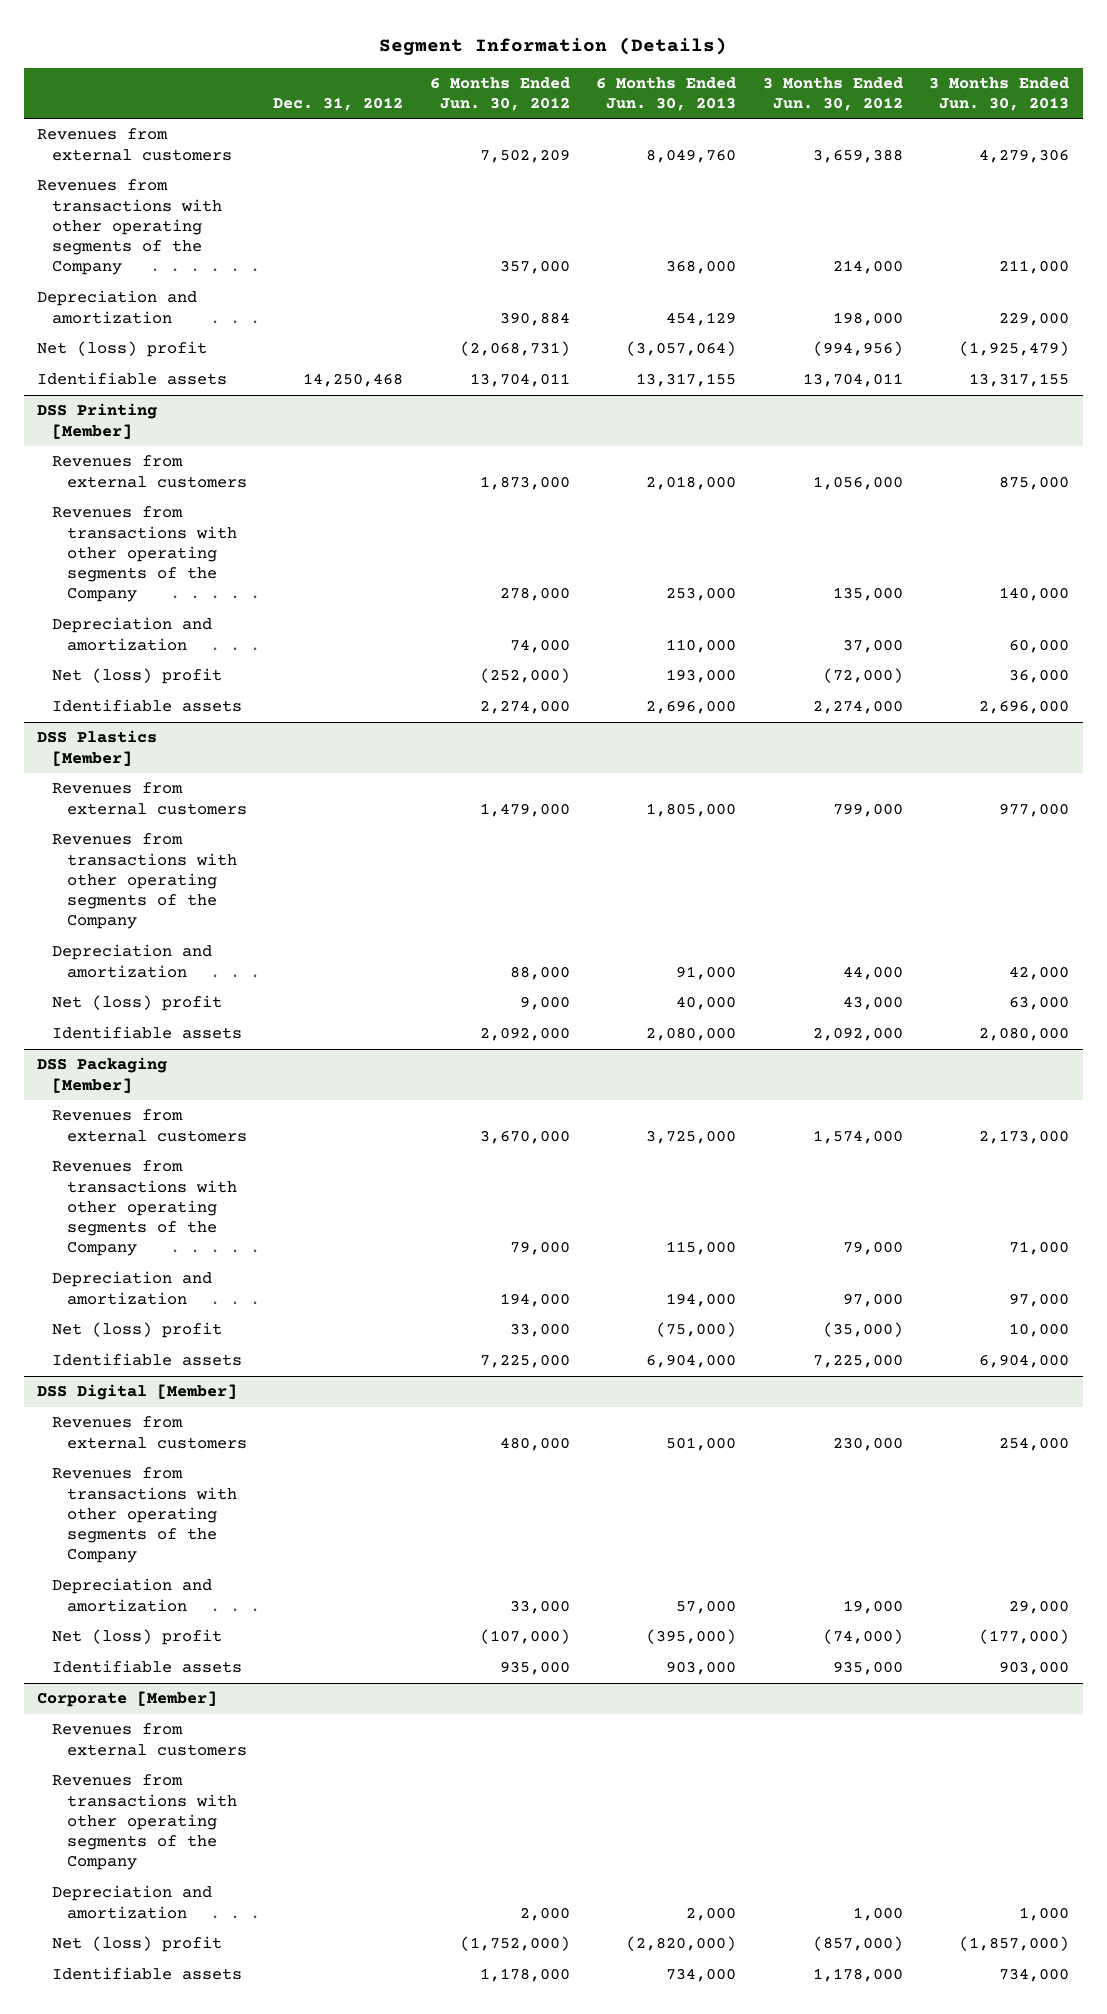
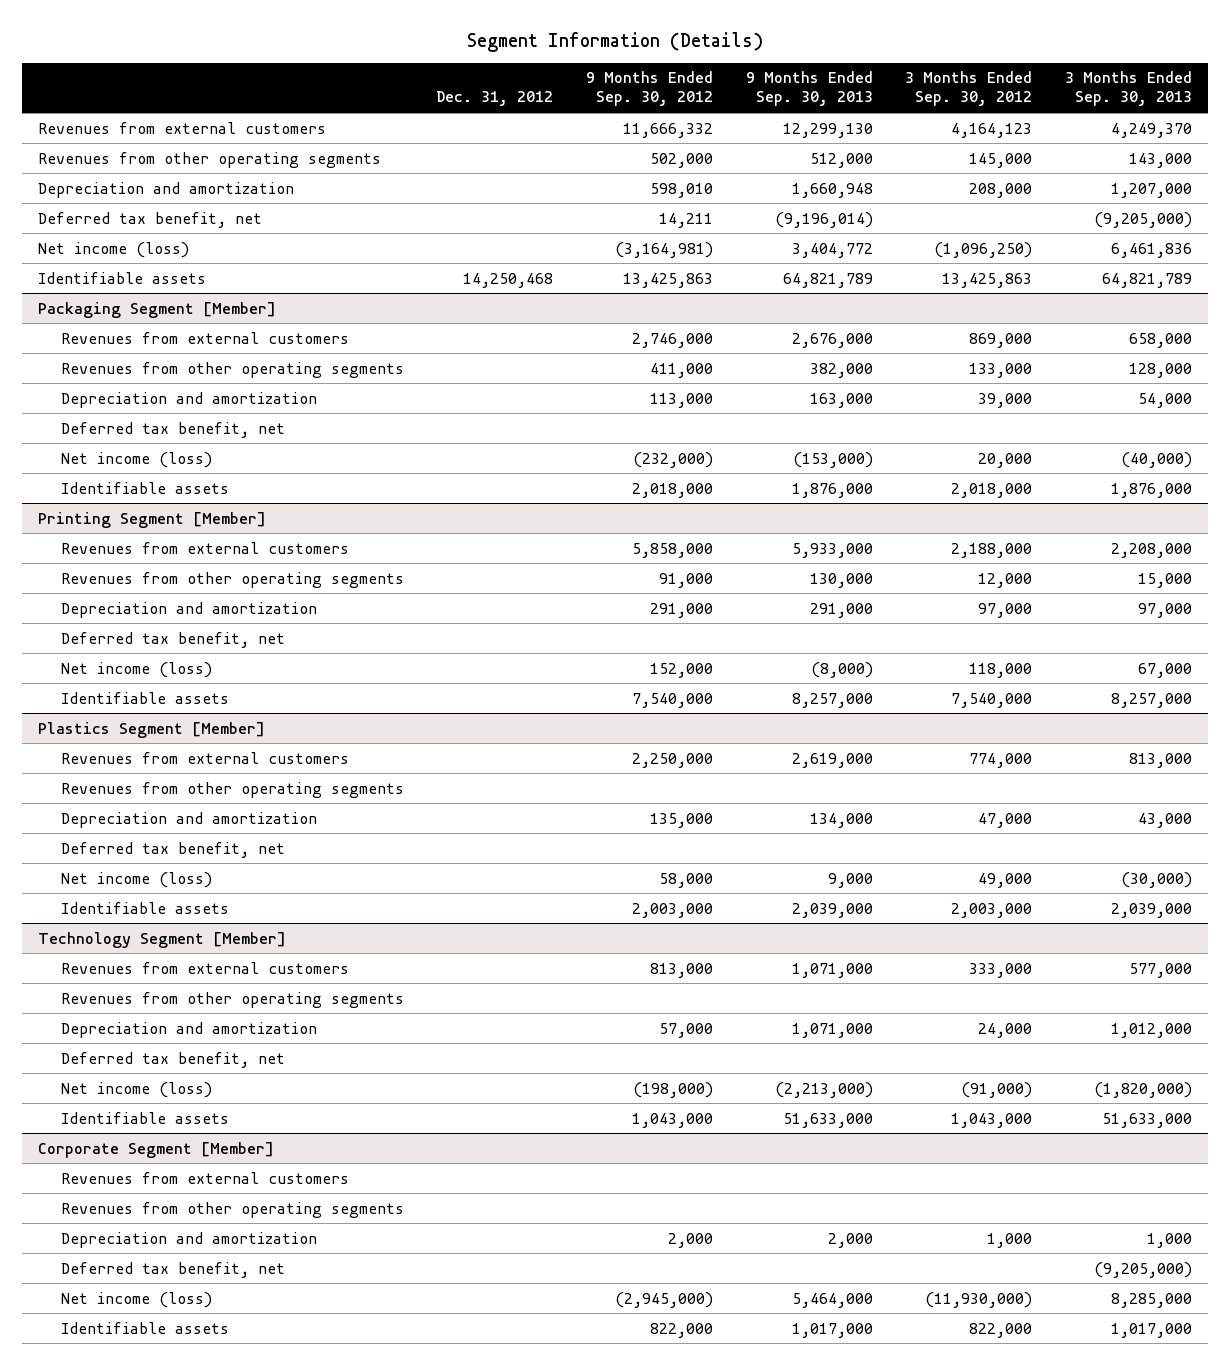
[429,76,570,112] 6 Months Ended Jun. 30, 2012 -> none
[596,76,737,112] 6 Months Ended Jun. 30, 2013 -> none
[762,76,903,112] 3 Months Ended Jun. 30, 2012 -> none
[929,76,1070,112] 3 Months Ended Jun. 30, 2013 -> none
none -> [586,71,714,107] 9 Months Ended Sep. 30, 2012
none -> [745,71,873,107] 9 Months Ended Sep. 30, 2013
none -> [905,71,1033,107] 3 Months Ended Sep. 30, 2012
none -> [1064,71,1192,107] 3 Months Ended Sep. 30, 2013
[37,179,223,276] Revenues from transactions with other operating segments of the Company -> [38,151,382,168] Revenues from other operating segments
none -> [38,211,263,228] Deferred tax benefit, net
[37,341,208,358] Net (loss) profit -> [38,241,190,258] Net income (loss)
[37,403,158,439] DSS Printing [Member] -> none
[52,455,247,488] Revenues from external customers -> none
[52,506,237,603] Revenues from transactions with other operating segments of the Company -> none
[52,617,213,651] Depreciation and amortization -> none
[52,668,223,685] Net (loss) profit -> none
[52,699,243,713] Identifiable assets -> none
[37,730,158,766] DSS Plastics [Member] -> none
[52,782,247,815] Revenues from external customers -> none
[52,833,237,930] Revenues from transactions with other operating segments of the Company -> none
[52,944,213,978] Depreciation and amortization -> none
[52,995,223,1012] Net (loss) profit -> none
[52,1026,243,1040] Identifiable assets -> none
[37,1057,168,1093] DSS Packaging [Member] -> none
[52,1109,247,1142] Revenues from external customers -> none
[52,1160,237,1257] Revenues from transactions with other operating segments of the Company -> none
[52,1271,213,1305] Depreciation and amortization -> none
[52,1322,223,1339] Net (loss) profit -> none
[52,1353,243,1367] Identifiable assets -> none
[37,1384,238,1401] DSS Digital [Member] -> none
[52,1416,247,1449] Revenues from external customers -> none
[52,1467,237,1564] Revenues from transactions with other operating segments of the Company -> none
[52,1578,213,1612] Depreciation and amortization -> none
[52,1629,223,1646] Net (loss) profit -> none
[52,1660,243,1674] Identifiable assets -> none
none -> [38,301,277,318] Packaging Segment [Member]
none -> [60,331,349,344] Revenues from external customers
none -> [60,361,404,378] Revenues from other operating segments
none -> [60,391,317,408] Depreciation and amortization
none -> [60,421,285,438] Deferred tax benefit, net
none -> [60,451,212,468] Net income (loss)
none -> [60,481,229,494] Identifiable assets
none -> [38,511,267,528] Printing Segment [Member]
none -> [60,541,349,554] Revenues from external customers
none -> [60,571,404,588] Revenues from other operating segments
none -> [60,601,317,618] Depreciation and amortization
none -> [60,631,285,648] Deferred tax benefit, net
none -> [60,661,212,678] Net income (loss)
none -> [60,691,229,704] Identifiable assets
none -> [38,721,266,738] Plastics Segment [Member]
none -> [60,751,349,764] Revenues from external customers
none -> [60,781,404,798] Revenues from other operating segments
none -> [60,811,317,828] Depreciation and amortization
none -> [60,841,285,858] Deferred tax benefit, net
none -> [60,871,212,888] Net income (loss)
none -> [60,901,229,914] Identifiable assets
none -> [38,931,287,948] Technology Segment [Member]
none -> [60,961,349,974] Revenues from external customers
none -> [60,991,404,1008] Revenues from other operating segments
none -> [60,1021,317,1038] Depreciation and amortization
none -> [60,1051,285,1068] Deferred tax benefit, net
none -> [60,1081,212,1098] Net income (loss)
none -> [60,1111,229,1124] Identifiable assets
[37,1691,218,1708] Corporate [Member] -> [38,1141,275,1158] Corporate Segment [Member]
[52,1774,237,1871] Revenues from transactions with other operating segments of the Company -> [60,1201,404,1218] Revenues from other operating segments
none -> [60,1261,285,1278] Deferred tax benefit, net
[52,1936,223,1953] Net (loss) profit -> [60,1291,212,1308] Net income (loss)

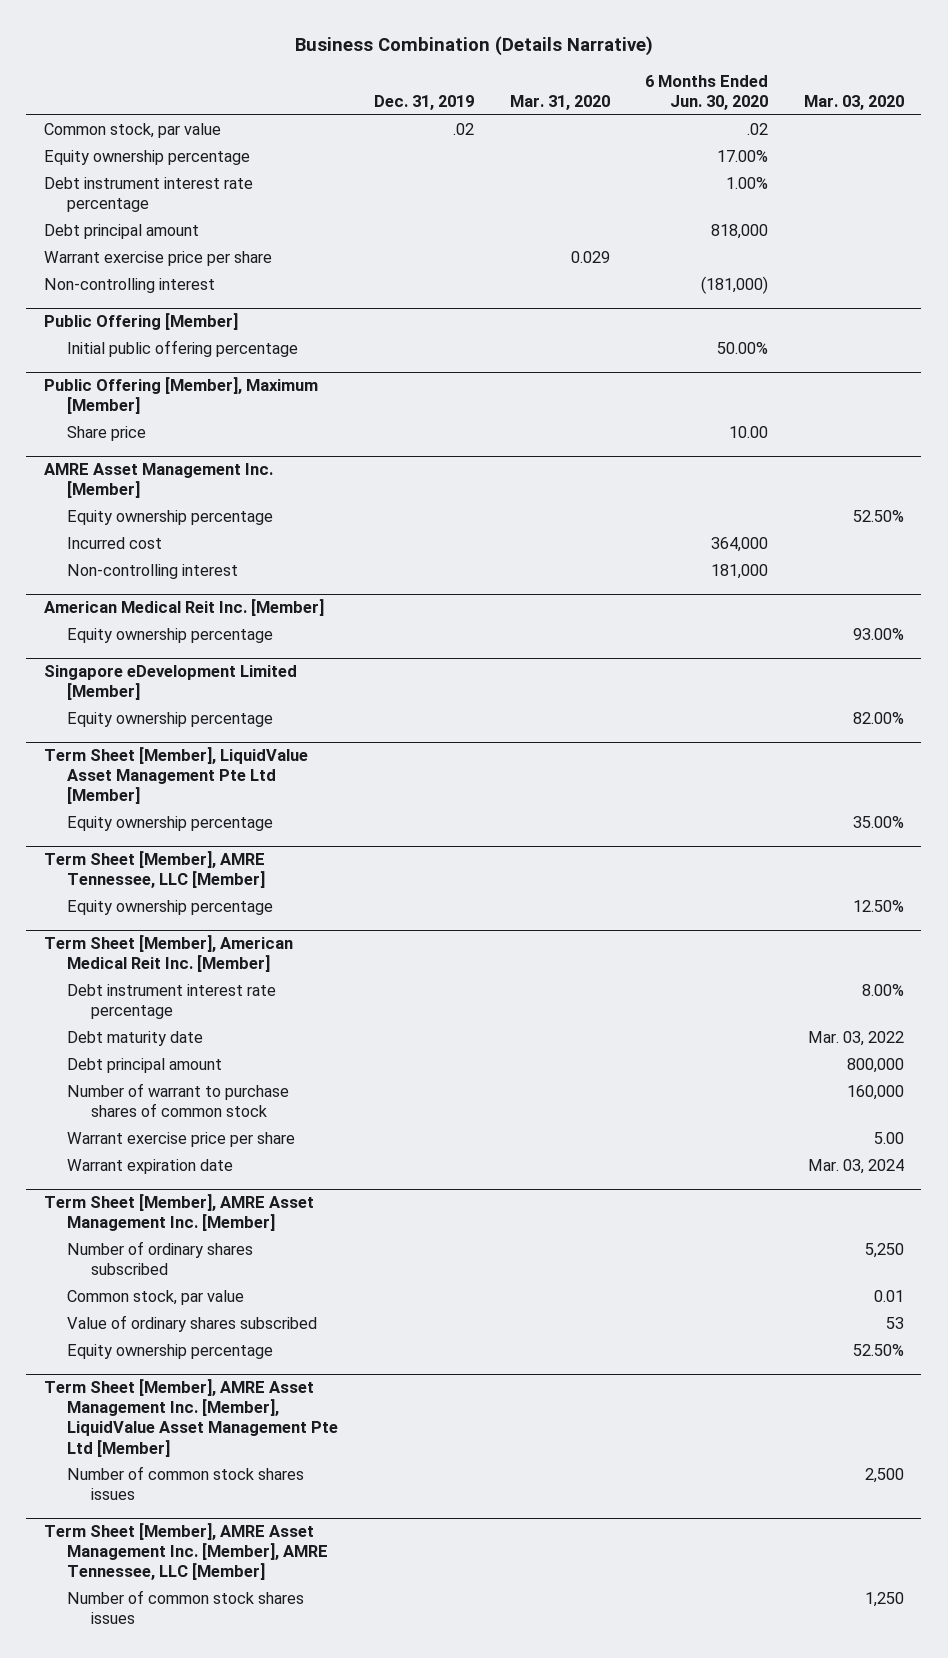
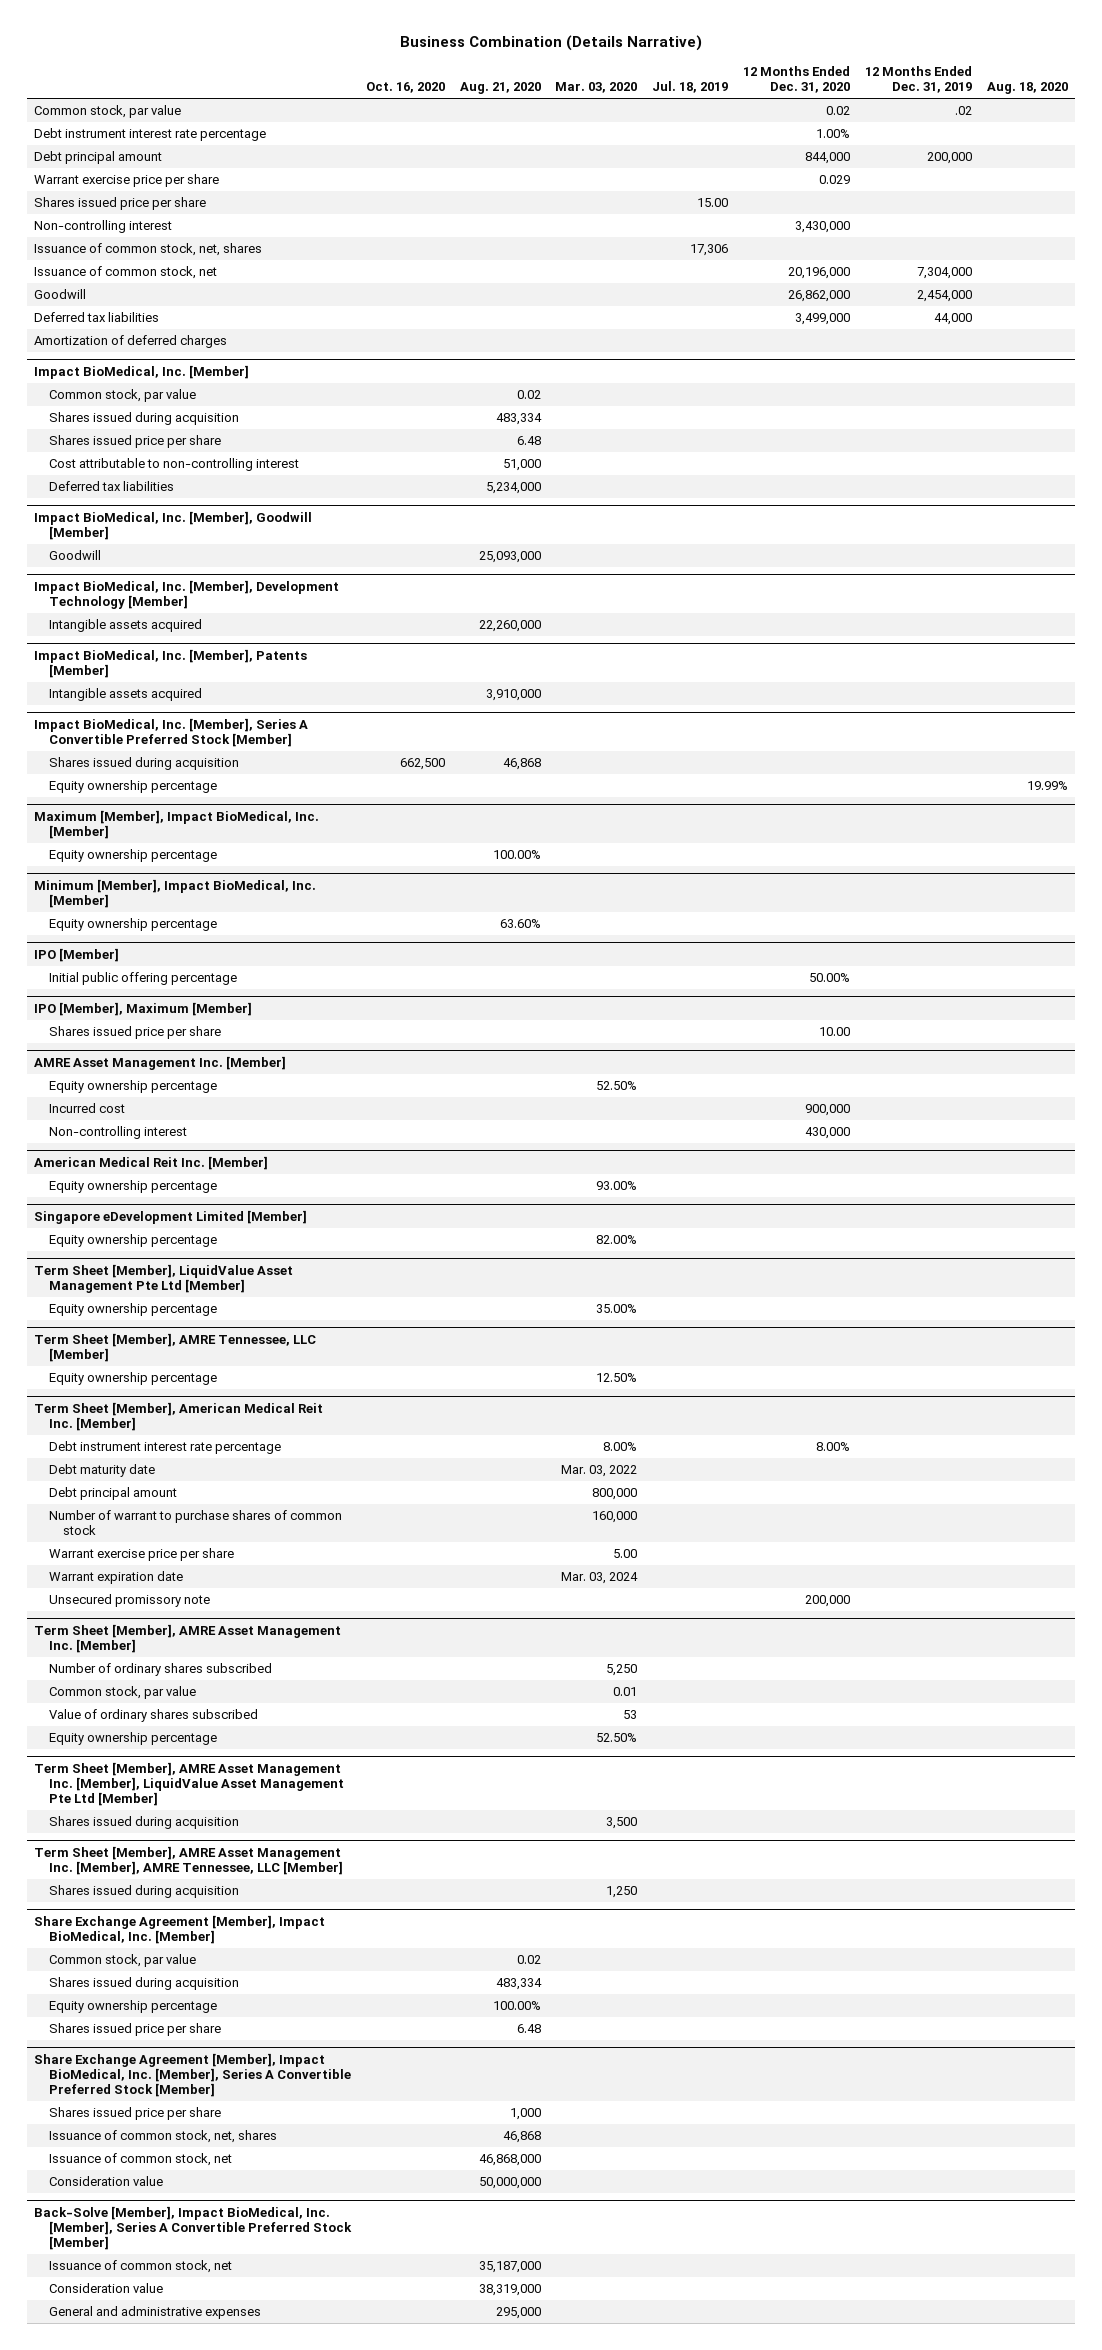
[373,95,474,111] Dec. 31, 2019 -> none
[509,95,610,111] Mar. 31, 2020 -> none
[645,74,769,111] 6 Months Ended Jun. 30, 2020 -> none
none -> [365,82,445,94] Oct. 16, 2020
none -> [459,82,541,95] Aug. 21, 2020
none -> [652,81,729,94] Jul. 18, 2019
none -> [743,65,851,94] 12 Months Ended Dec. 31, 2020
none -> [865,65,973,94] 12 Months Ended Dec. 31, 2019
none -> [986,82,1068,95] Aug. 18, 2020
[44,150,251,166] Equity ownership percentage -> none
none -> [33,197,206,211] Shares issued price per share
none -> [33,243,262,257] Issuance of common stock, net, shares
none -> [33,266,217,280] Issuance of common stock, net
none -> [33,289,86,300] Goodwill
none -> [33,312,159,323] Deferred tax liabilities
none -> [33,335,227,349] Amortization of deferred charges
none -> [33,364,249,379] Impact BioMedical, Inc. [Member]
none -> [48,389,196,403] Common stock, par value
none -> [48,412,239,426] Shares issued during acquisition
none -> [48,435,221,449] Shares issued price per share
none -> [48,458,299,472] Cost attributable to non-controlling interest
none -> [48,481,174,492] Deferred tax liabilities
none -> [33,510,312,541] Impact BioMedical, Inc. [Member], Goodwill [Member]
none -> [48,550,101,561] Goodwill
none -> [33,579,339,610] Impact BioMedical, Inc. [Member], Development Technology [Member]
none -> [48,619,202,633] Intangible assets acquired
none -> [33,648,307,679] Impact BioMedical, Inc. [Member], Patents [Member]
none -> [48,688,202,702] Intangible assets acquired
none -> [33,717,308,748] Impact BioMedical, Inc. [Member], Series A Convertible Preferred Stock [Member]
none -> [48,757,239,771] Shares issued during acquisition
none -> [48,780,217,794] Equity ownership percentage
none -> [33,809,319,840] Maximum [Member], Impact BioMedical, Inc. [Member]
none -> [48,849,217,863] Equity ownership percentage
none -> [33,878,316,909] Minimum [Member], Impact BioMedical, Inc. [Member]
none -> [48,918,217,932] Equity ownership percentage
[44,313,239,331] Public Offering [Member] -> [33,947,119,962] IPO [Member]
[44,377,319,415] Public Offering [Member], Maximum [Member] -> none
[67,426,147,442] Share price -> none
none -> [33,1001,252,1016] IPO [Member], Maximum [Member]
none -> [48,1026,221,1040] Shares issued price per share
none -> [48,1594,210,1608] Unsecured promissory note
[67,1466,305,1501] Number of common stock shares issues -> none
none -> [48,1816,239,1830] Shares issued during acquisition
[67,1590,305,1625] Number of common stock shares issues -> [48,1885,239,1899] Shares issued during acquisition
none -> [33,1914,325,1945] Share Exchange Agreement [Member], Impact BioMedical, Inc. [Member]
none -> [48,1954,196,1968] Common stock, par value
none -> [48,1977,239,1991] Shares issued during acquisition
none -> [48,2000,217,2014] Equity ownership percentage
none -> [48,2023,221,2037] Shares issued price per share
none -> [33,2052,351,2098] Share Exchange Agreement [Member], Impact BioMedical, Inc. [Member], Series A Convertible Preferred Stock [Member]
none -> [48,2107,221,2121] Shares issued price per share
none -> [48,2130,277,2144] Issuance of common stock, net, shares
none -> [48,2153,232,2167] Issuance of common stock, net
none -> [48,2176,163,2187] Consideration value
none -> [33,2205,352,2251] Back-Solve [Member], Impact BioMedical, Inc. [Member], Series A Convertible Preferred Stock [Member]
none -> [48,2260,232,2274] Issuance of common stock, net
none -> [48,2283,163,2294] Consideration value
none -> [48,2306,261,2320] General and administrative expenses

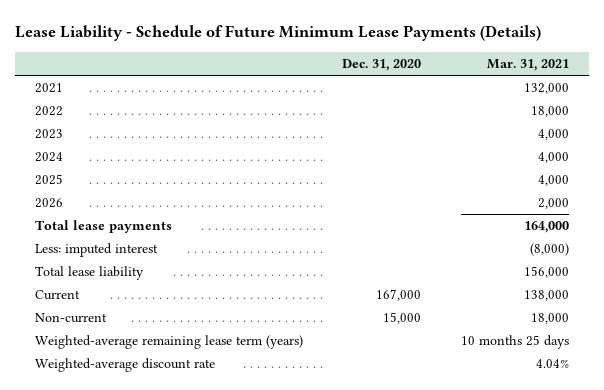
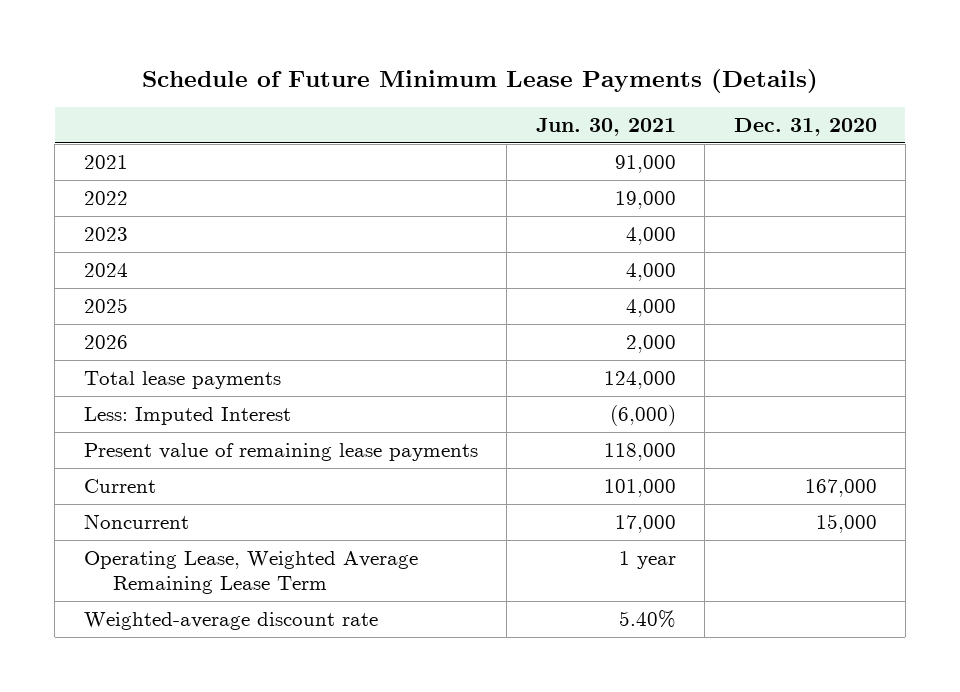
[15,25,542,42] Lease Liability - Schedule of Future Minimum Lease Payments (Details) -> [142,68,819,93] Schedule of Future Minimum Lease Payments (Details)
[486,58,569,71] Mar. 31, 2021 -> none
none -> [535,117,676,136] Jun. 30, 2021
[35,243,159,258] Less: imputed interest -> [83,406,291,425] Less: Imputed Interest
[35,266,145,281] Total lease liability -> [83,442,478,461] Present value of remaining lease payments
[35,313,108,324] Non-current -> [83,513,189,529] Noncurrent
[35,335,304,350] Weighted-average remaining lease term (years) -> [83,550,418,595] Operating Lease, Weighted Average Remaining Lease Term

